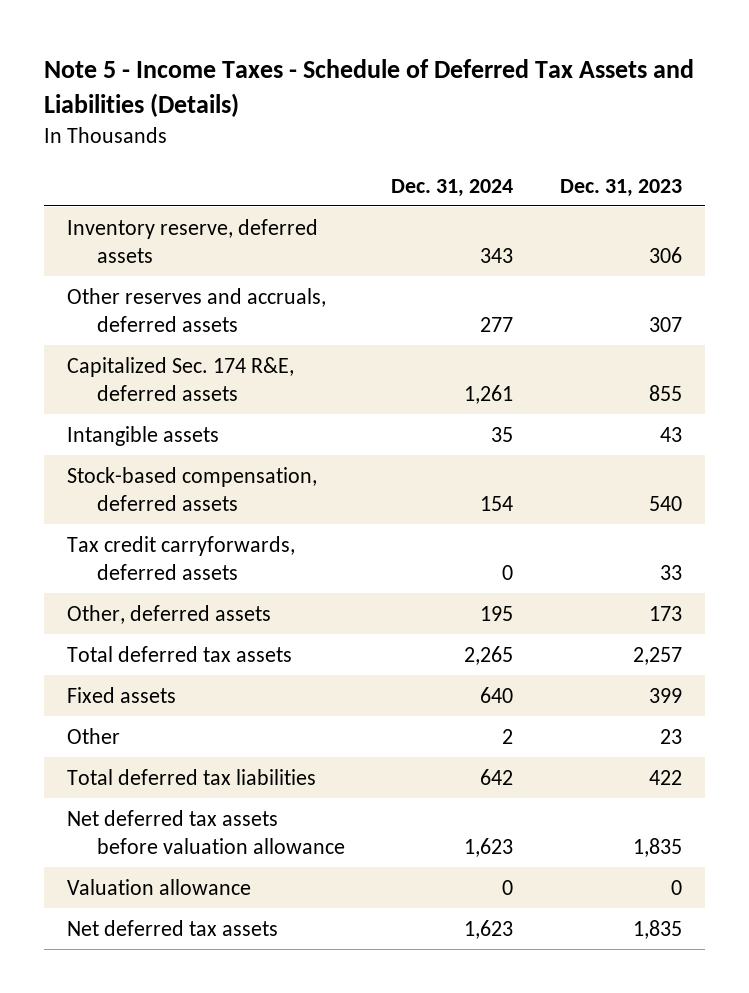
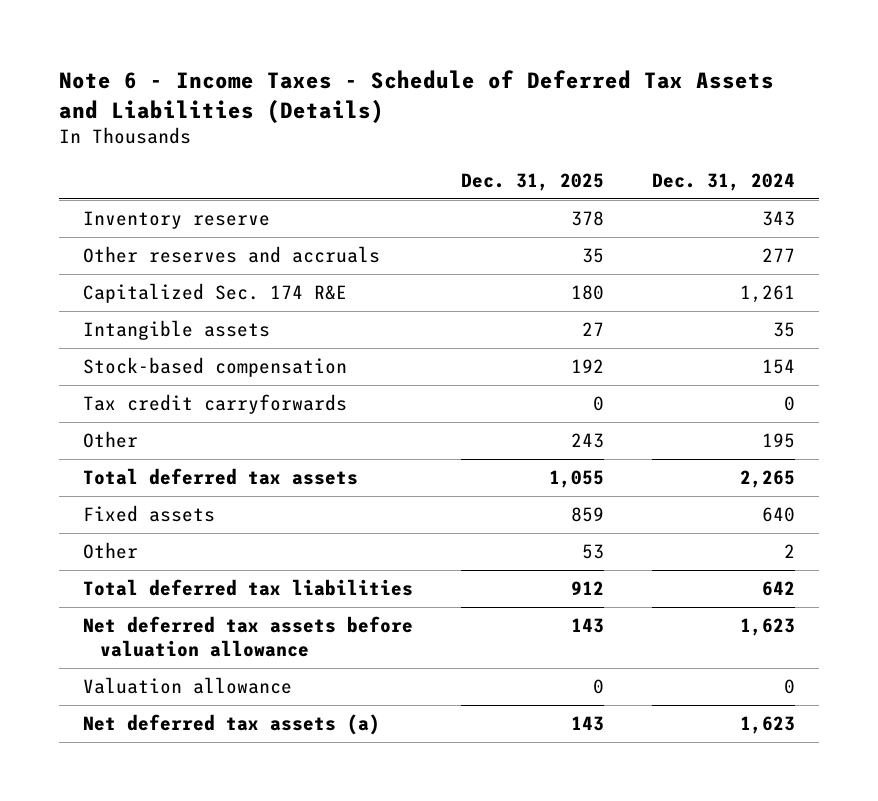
[43,59,694,117] Note 5 - Income Taxes - Schedule of Deferred Tax Assets and Liabilities (Details) -> [58,70,774,123] Note 6 - Income Taxes - Schedule of Deferred Tax Assets and Liabilities (Details)
[559,178,682,197] Dec. 31, 2023 -> none
none -> [460,173,604,192] Dec. 31, 2025
[66,218,318,263] Inventory reserve, deferred assets -> [82,211,270,230] Inventory reserve
[66,287,326,332] Other reserves and accruals, deferred assets -> [82,246,380,264] Other reserves and accruals
[66,356,294,401] Capitalized Sec. 174 R&E, deferred assets -> [82,283,347,304] Capitalized Sec. 174 R&E
[66,466,317,511] Stock-based compensation, deferred assets -> [82,357,347,378] Stock-based compensation
[66,535,295,580] Tax credit carryforwards, deferred assets -> [82,394,347,415] Tax credit carryforwards
[66,604,271,624] Other, deferred assets -> [82,431,138,449] Other
[66,919,278,936] Net deferred tax assets -> [82,714,380,736] Net deferred tax assets (a)

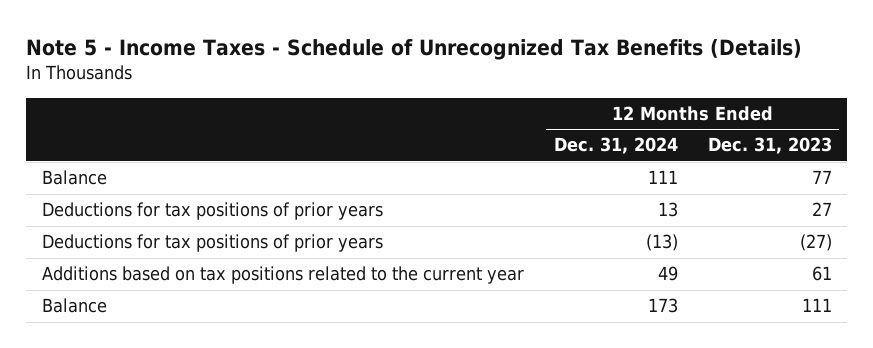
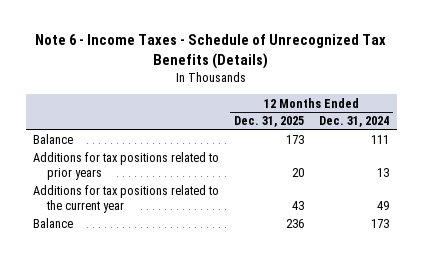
[26,38,803,60] Note 5 - Income Taxes - Schedule of Unrecognized Tax Benefits (Details) -> [35,34,387,69] Note 6 - Income Taxes - Schedule of Unrecognized Tax Benefits (Details)
[707,137,832,155] Dec. 31, 2023 -> none
none -> [234,116,305,128] Dec. 31, 2025
[41,234,383,253] Deductions for tax positions of prior years -> none
[41,202,383,221] Deductions for tax positions of prior years -> [33,152,220,181] Additions for tax positions related to prior years
[41,266,524,285] Additions based on tax positions related to the current year -> [33,185,220,214] Additions for tax positions related to the current year

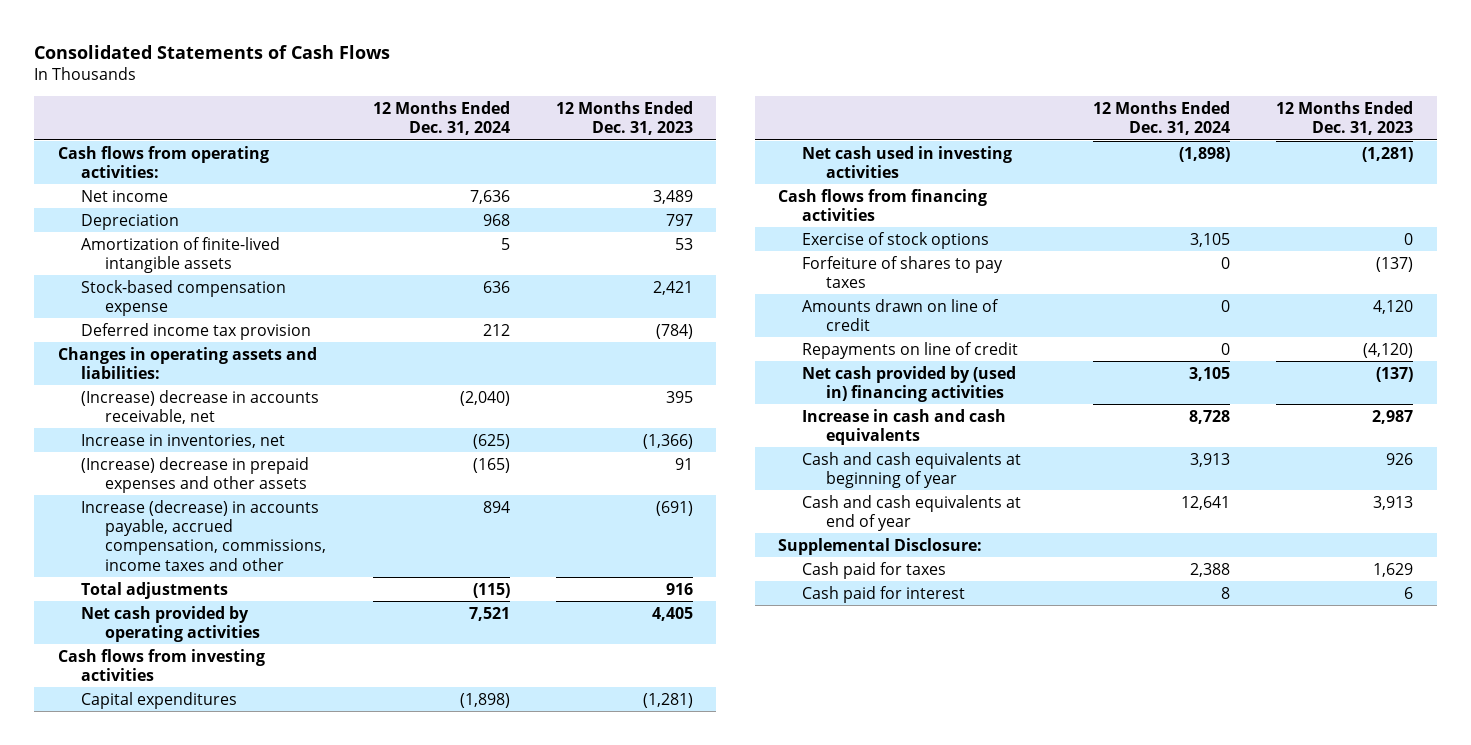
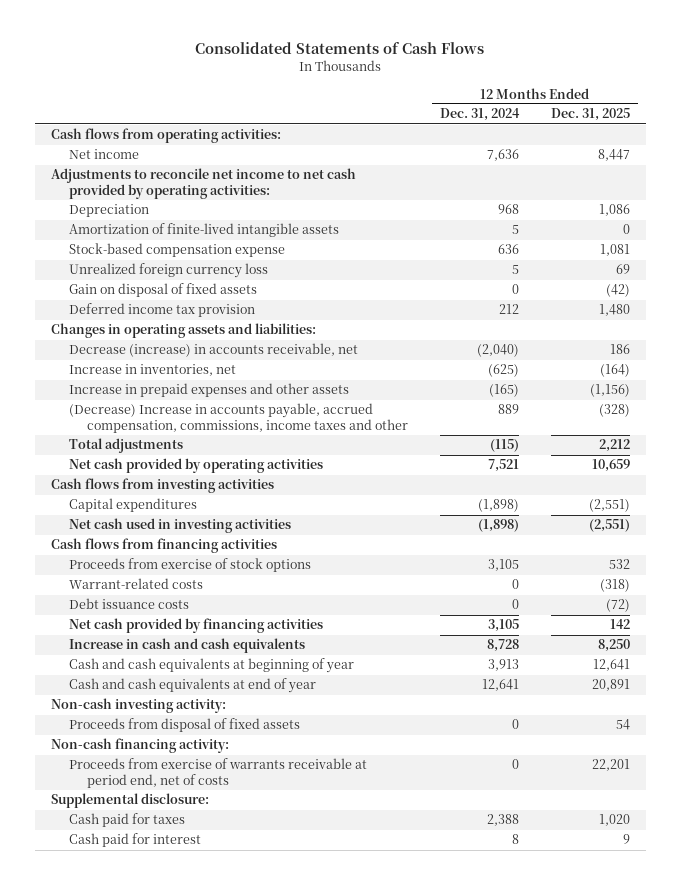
[555,100,693,136] 12 Months Ended Dec. 31, 2023 -> none
none -> [550,108,630,122] Dec. 31, 2025
none -> [50,168,356,200] Adjustments to reconcile net income to net cash provided by operating activities:
none -> [68,263,268,279] Unrealized foreign currency loss
none -> [68,283,257,298] Gain on disposal of fixed assets
[81,389,320,425] (Increase) decrease in accounts receivable, net -> [68,343,358,358] Decrease (increase) in accounts receivable, net
[81,456,310,494] (Increase) decrease in prepaid expenses and other assets -> [68,383,349,398] Increase in prepaid expenses and other assets
[81,499,327,571] Increase (decrease) in accounts payable, accrued compensation, commissions, income taxes and other -> [68,403,408,434] (Decrease) Increase in accounts payable, accrued compensation, commissions, income taxes and other
[482,500,510,513] 894 -> [497,404,519,415] 889
[802,255,1004,289] Forfeiture of shares to pay taxes -> none
[802,298,1000,332] Amounts drawn on line of credit -> none
[802,341,1019,359] Repayments on line of credit -> none
[802,231,990,249] Exercise of stock options -> [68,558,311,573] Proceeds from exercise of stock options
none -> [68,578,203,590] Warrant-related costs
none -> [68,598,189,610] Debt issuance costs
[802,365,1017,403] Net cash provided by (used in) financing activities -> [68,618,323,634] Net cash provided by financing activities
none -> [50,698,226,714] Non-cash investing activity:
none -> [68,718,300,733] Proceeds from disposal of fixed assets
none -> [50,738,229,754] Non-cash financing activity:
none -> [68,758,367,789] Proceeds from exercise of warrants receivable at period end, net of costs
[778,537,983,555] Supplemental Disclosure: -> [50,793,209,809] Supplemental disclosure:

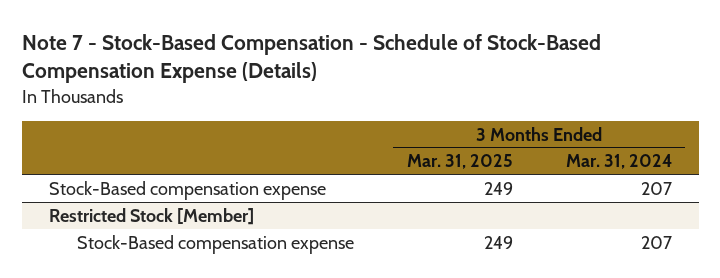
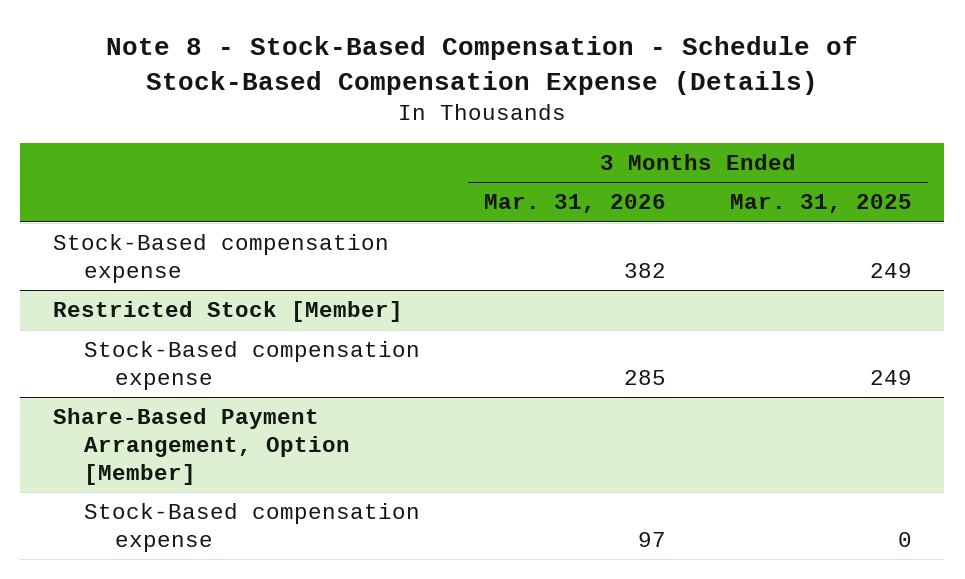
[21,34,601,84] Note 7 - Stock-Based Compensation - Schedule of Stock-Based Compensation Expense (Details) -> [106,36,859,96] Note 8 - Stock-Based Compensation - Schedule of Stock-Based Compensation Expense (Details)
[565,154,672,170] Mar. 31, 2024 -> none
none -> [483,194,666,214] Mar. 31, 2026
none -> [52,408,350,485] Share-Based Payment Arrangement, Option [Member]
none -> [83,503,420,552] Stock-Based compensation expense

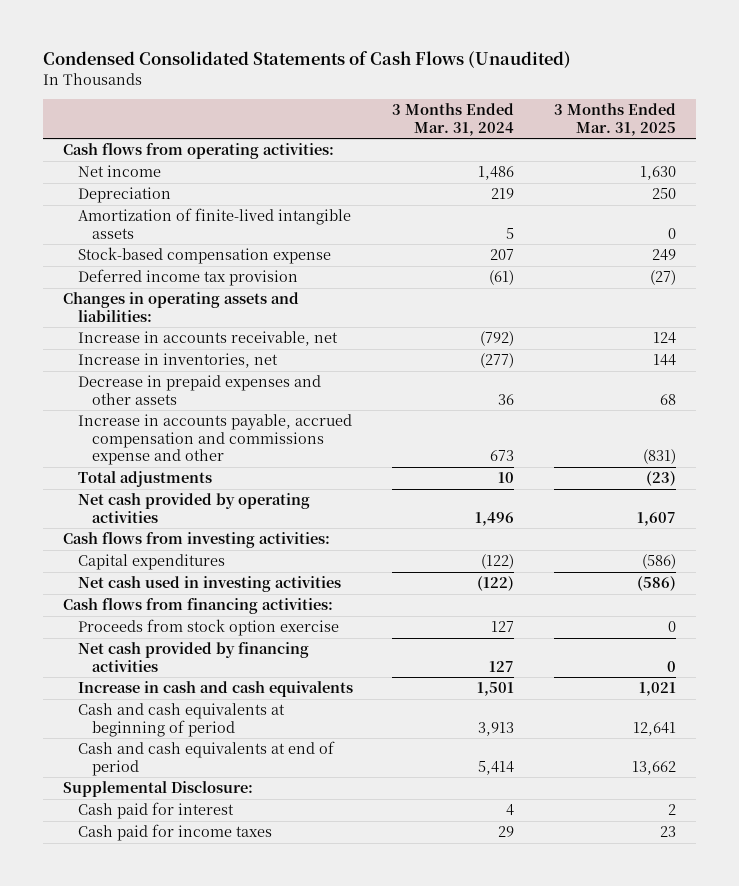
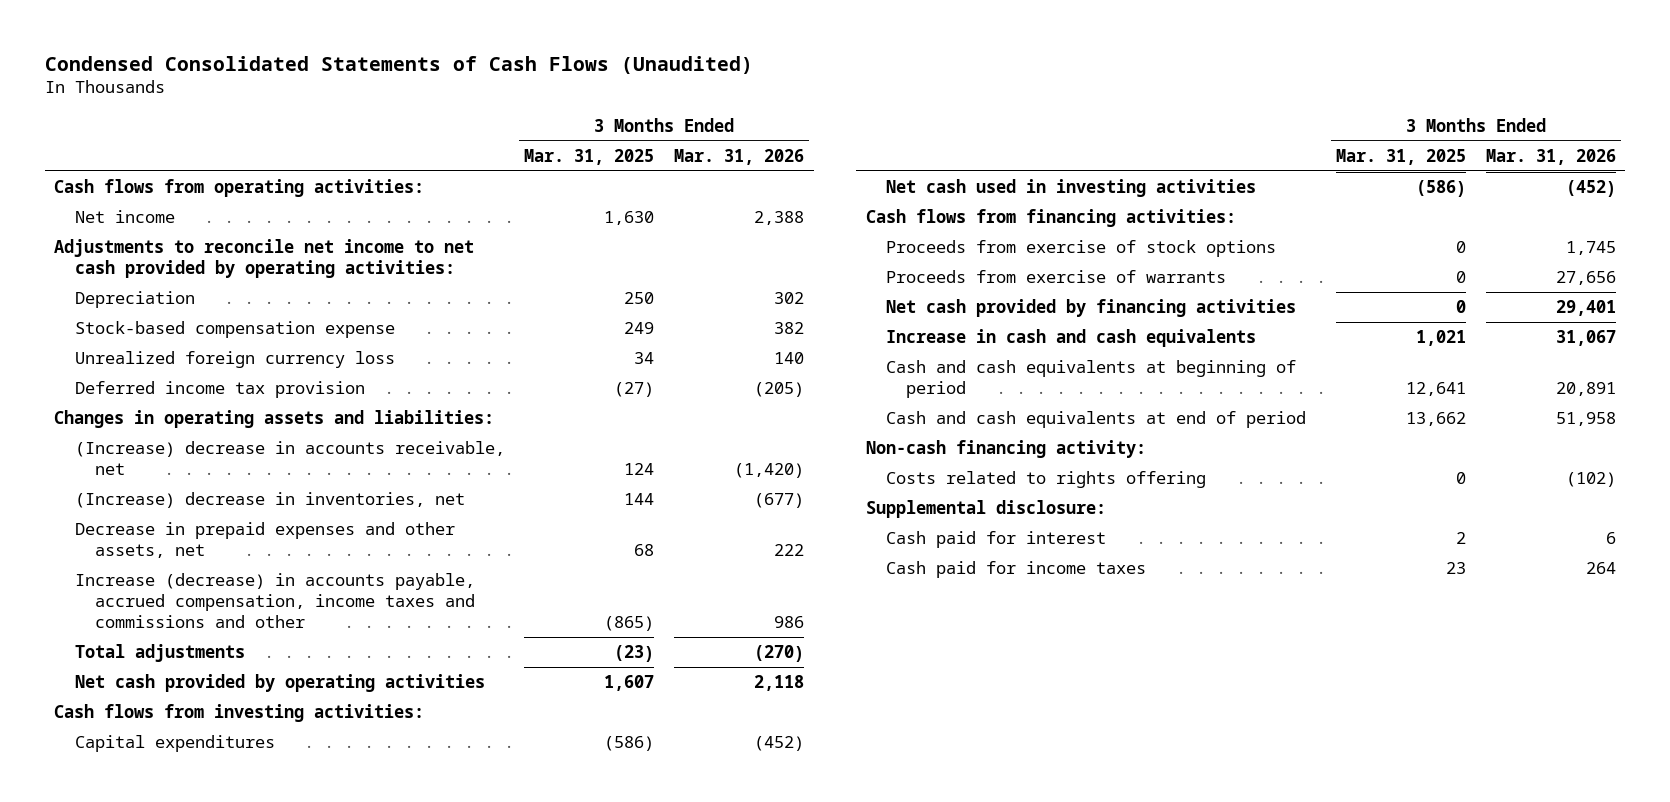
[392,103,515,136] 3 Months Ended Mar. 31, 2024 -> none
none -> [674,148,805,165] Mar. 31, 2026
none -> [54,239,475,279] Adjustments to reconcile net income to net cash provided by operating activities:
[77,208,351,239] Amortization of finite-lived intangible assets -> none
none -> [74,351,395,369] Unrealized foreign currency loss
[77,331,338,347] Increase in accounts receivable, net -> [74,441,505,476] (Increase) decrease in accounts receivable, net
[77,353,278,369] Increase in inventories, net -> [74,492,465,509] (Increase) decrease in inventories, net
[77,375,321,405] Decrease in prepaid expenses and other assets -> [74,522,455,559] Decrease in prepaid expenses and other assets, net
[77,414,352,465] Increase in accounts payable, accrued compensation and commissions expense and other -> [74,573,475,628] Increase (decrease) in accounts payable, accrued compensation, income taxes and commissions and other
[643,448,677,464] (831) -> [604,615,655,631] (865)
[77,619,339,637] Proceeds from stock option exercise -> [886,240,1277,258] Proceeds from exercise of stock options
none -> [886,270,1227,284] Proceeds from exercise of warrants
none -> [865,440,1146,459] Non-cash financing activity:
none -> [886,471,1207,489] Costs related to rights offering
[63,781,254,798] Supplemental Disclosure: -> [865,500,1106,519] Supplemental disclosure:

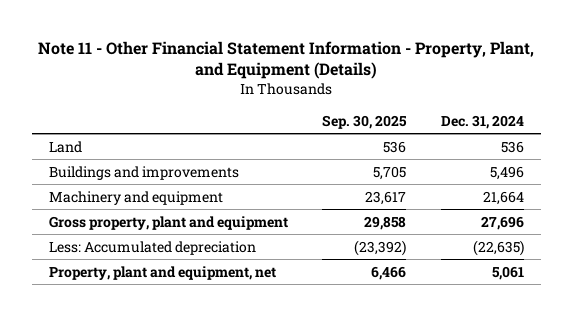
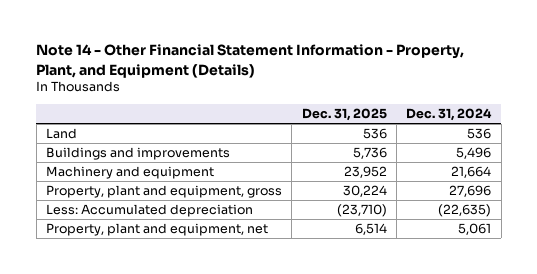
[38,40,535,80] Note 11 - Other Financial Statement Information - Property, Plant, and Equipment (Details) -> [36,44,465,78] Note 14 - Other Financial Statement Information - Property, Plant, and Equipment (Details)
[322,114,408,129] Sep. 30, 2025 -> none
none -> [301,107,387,121] Dec. 31, 2025
[49,215,289,230] Gross property, plant and equipment -> [46,185,283,199] Property, plant and equipment, gross

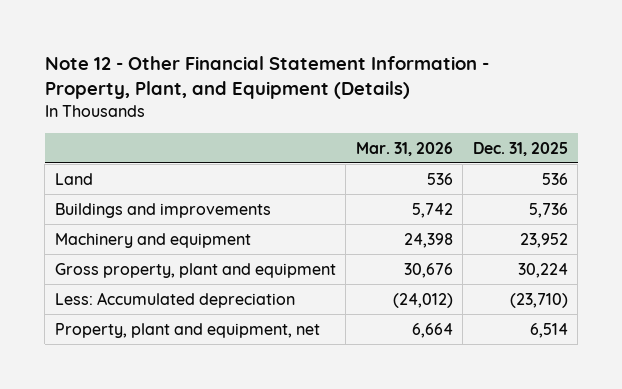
[36,44,465,78] Note 14 - Other Financial Statement Information - Property, Plant, and Equipment (Details) -> [44,55,489,99] Note 12 - Other Financial Statement Information - Property, Plant, and Equipment (Details)
[406,107,493,121] Dec. 31, 2024 -> none
none -> [355,141,453,156] Mar. 31, 2026
[46,185,283,199] Property, plant and equipment, gross -> [54,262,336,278] Gross property, plant and equipment

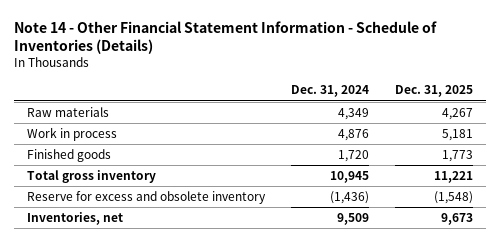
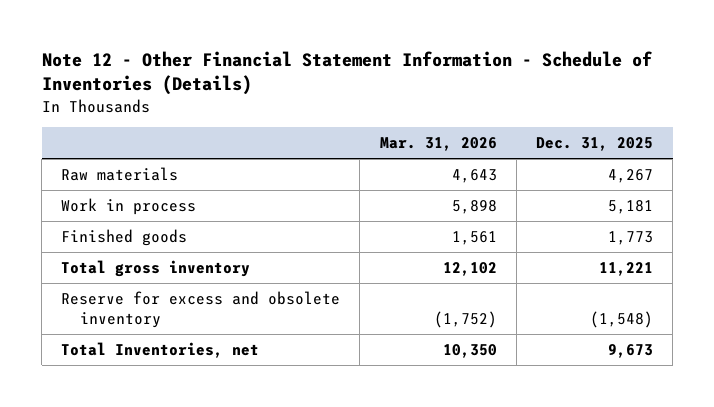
[14,20,438,55] Note 14 - Other Financial Statement Information - Schedule of Inventories (Details) -> [41,50,652,96] Note 12 - Other Financial Statement Information - Schedule of Inventories (Details)
[290,85,369,98] Dec. 31, 2024 -> none
none -> [379,137,497,152] Mar. 31, 2026
[26,212,123,226] Inventories, net -> [61,341,260,358] Total Inventories, net

